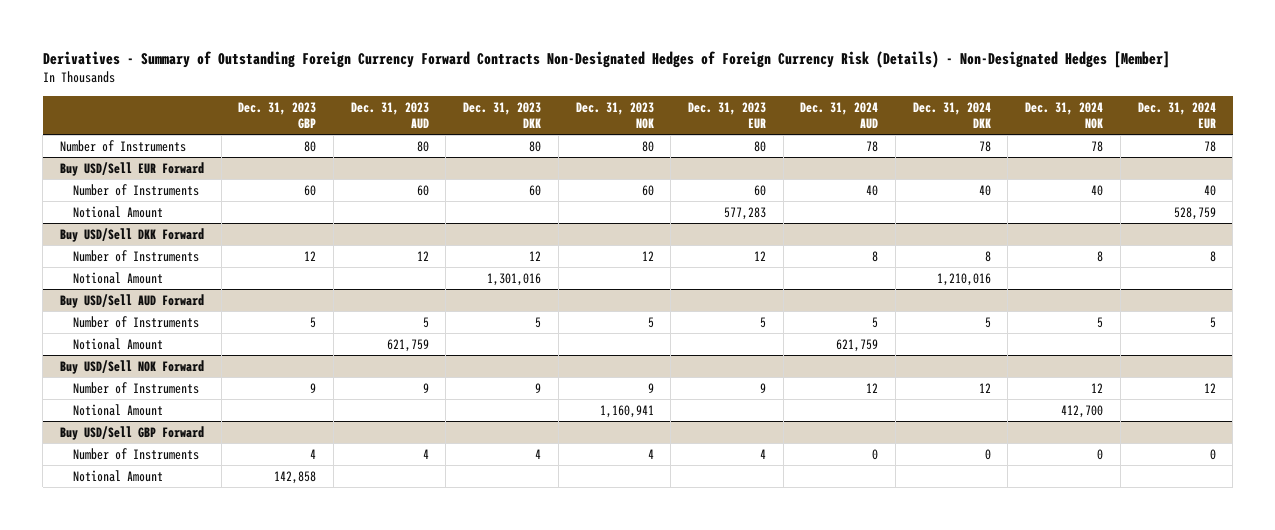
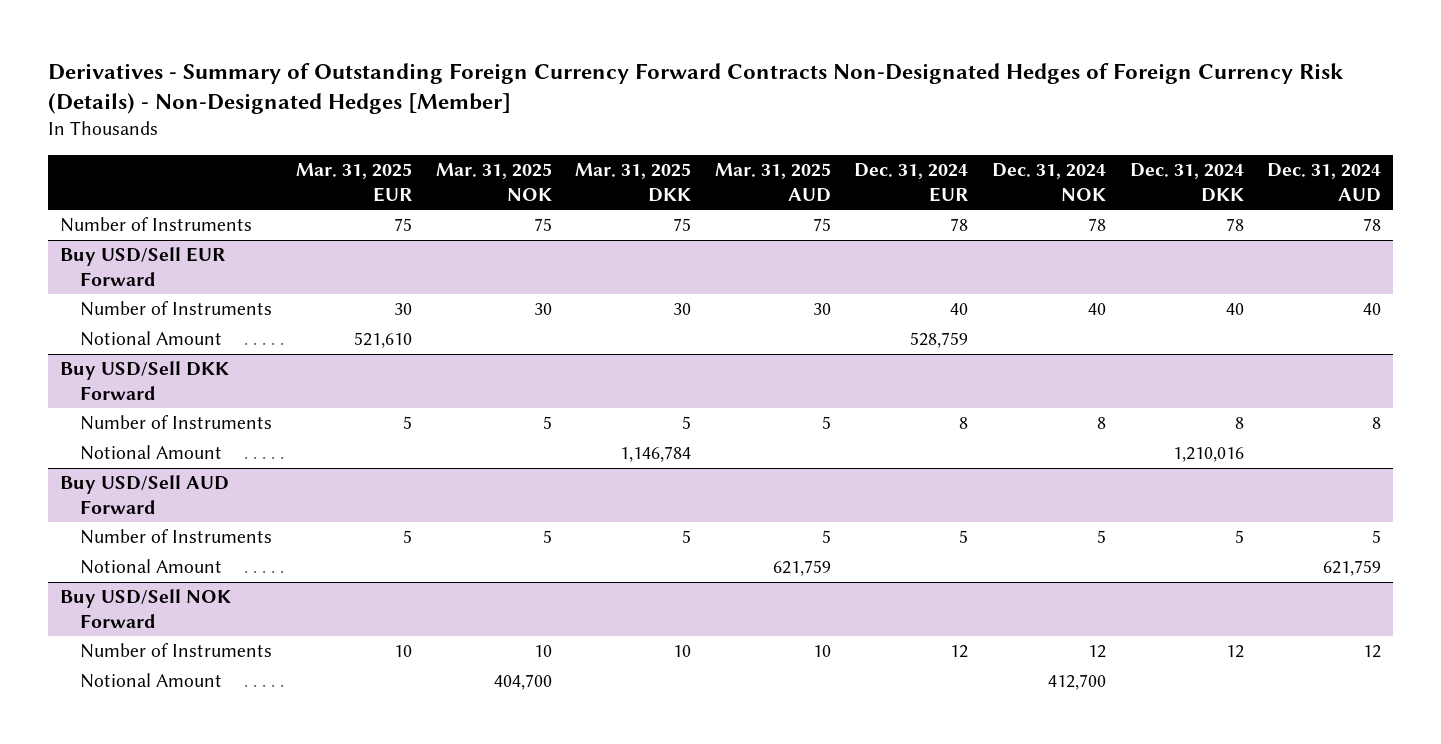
[238,101,317,129] Dec. 31, 2023 GBP -> none
[350,101,429,129] Dec. 31, 2023 AUD -> none
[463,101,542,128] Dec. 31, 2023 DKK -> none
[575,101,654,129] Dec. 31, 2023 NOK -> none
[687,101,766,129] Dec. 31, 2023 EUR -> none
none -> [295,163,412,202] Mar. 31, 2025 EUR
none -> [435,163,552,201] Mar. 31, 2025 NOK
none -> [575,163,692,202] Mar. 31, 2025 DKK
none -> [714,163,831,202] Mar. 31, 2025 AUD
[59,425,204,440] Buy USD/Sell GBP Forward -> none
[73,447,200,460] Number of Instruments -> none
[73,469,164,482] Notional Amount -> none

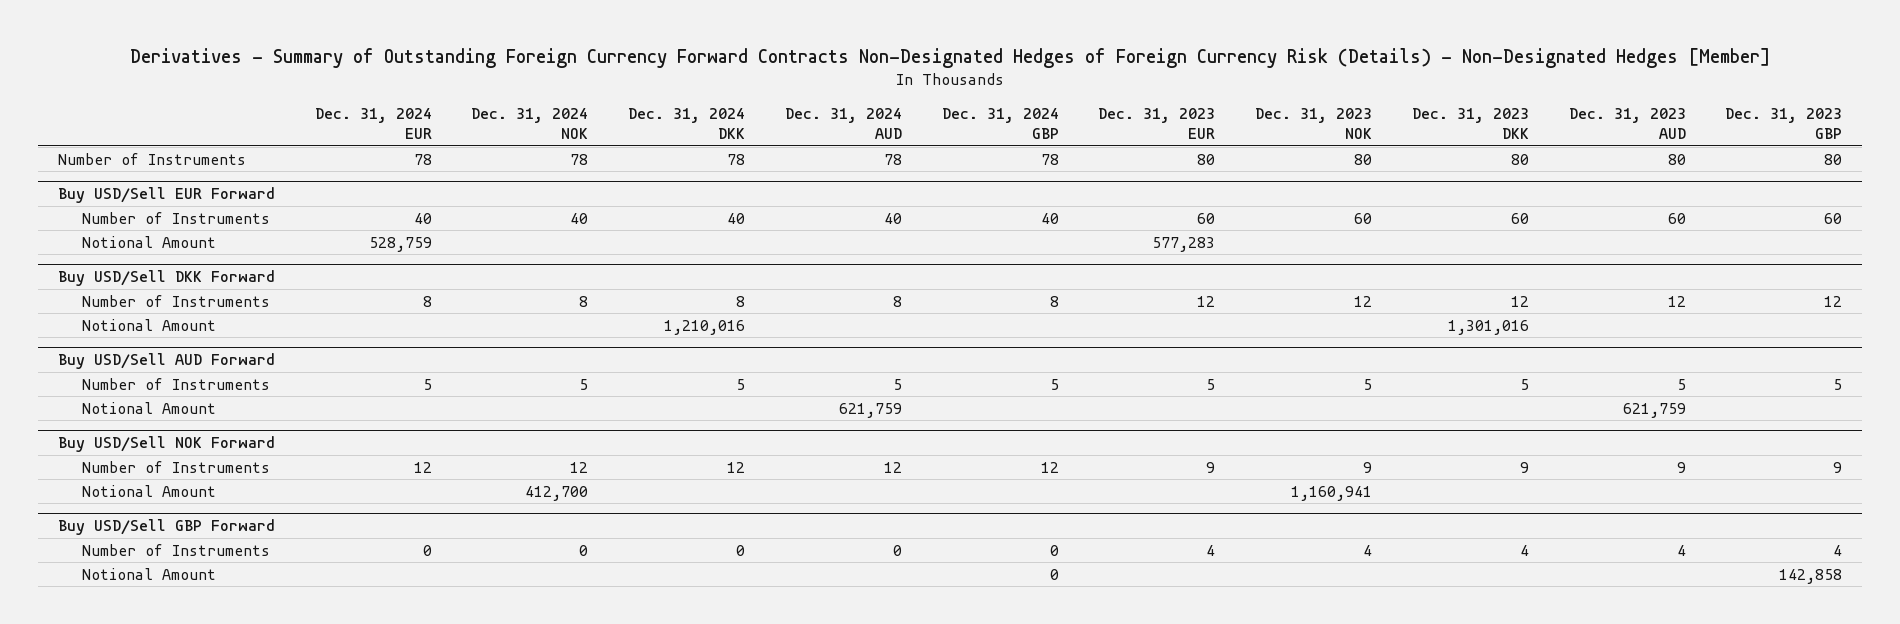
[295,163,412,202] Mar. 31, 2025 EUR -> none
[435,163,552,201] Mar. 31, 2025 NOK -> none
[575,163,692,202] Mar. 31, 2025 DKK -> none
[714,163,831,202] Mar. 31, 2025 AUD -> none
none -> [941,107,1059,140] Dec. 31, 2024 GBP
none -> [1098,107,1216,140] Dec. 31, 2023 EUR
none -> [1255,107,1373,140] Dec. 31, 2023 NOK
none -> [1411,107,1529,140] Dec. 31, 2023 DKK
none -> [1568,107,1686,140] Dec. 31, 2023 AUD
none -> [1725,107,1843,140] Dec. 31, 2023 GBP
none -> [57,518,275,535] Buy USD/Sell GBP Forward
none -> [82,543,271,556] Number of Instruments
none -> [82,567,217,580] Notional Amount

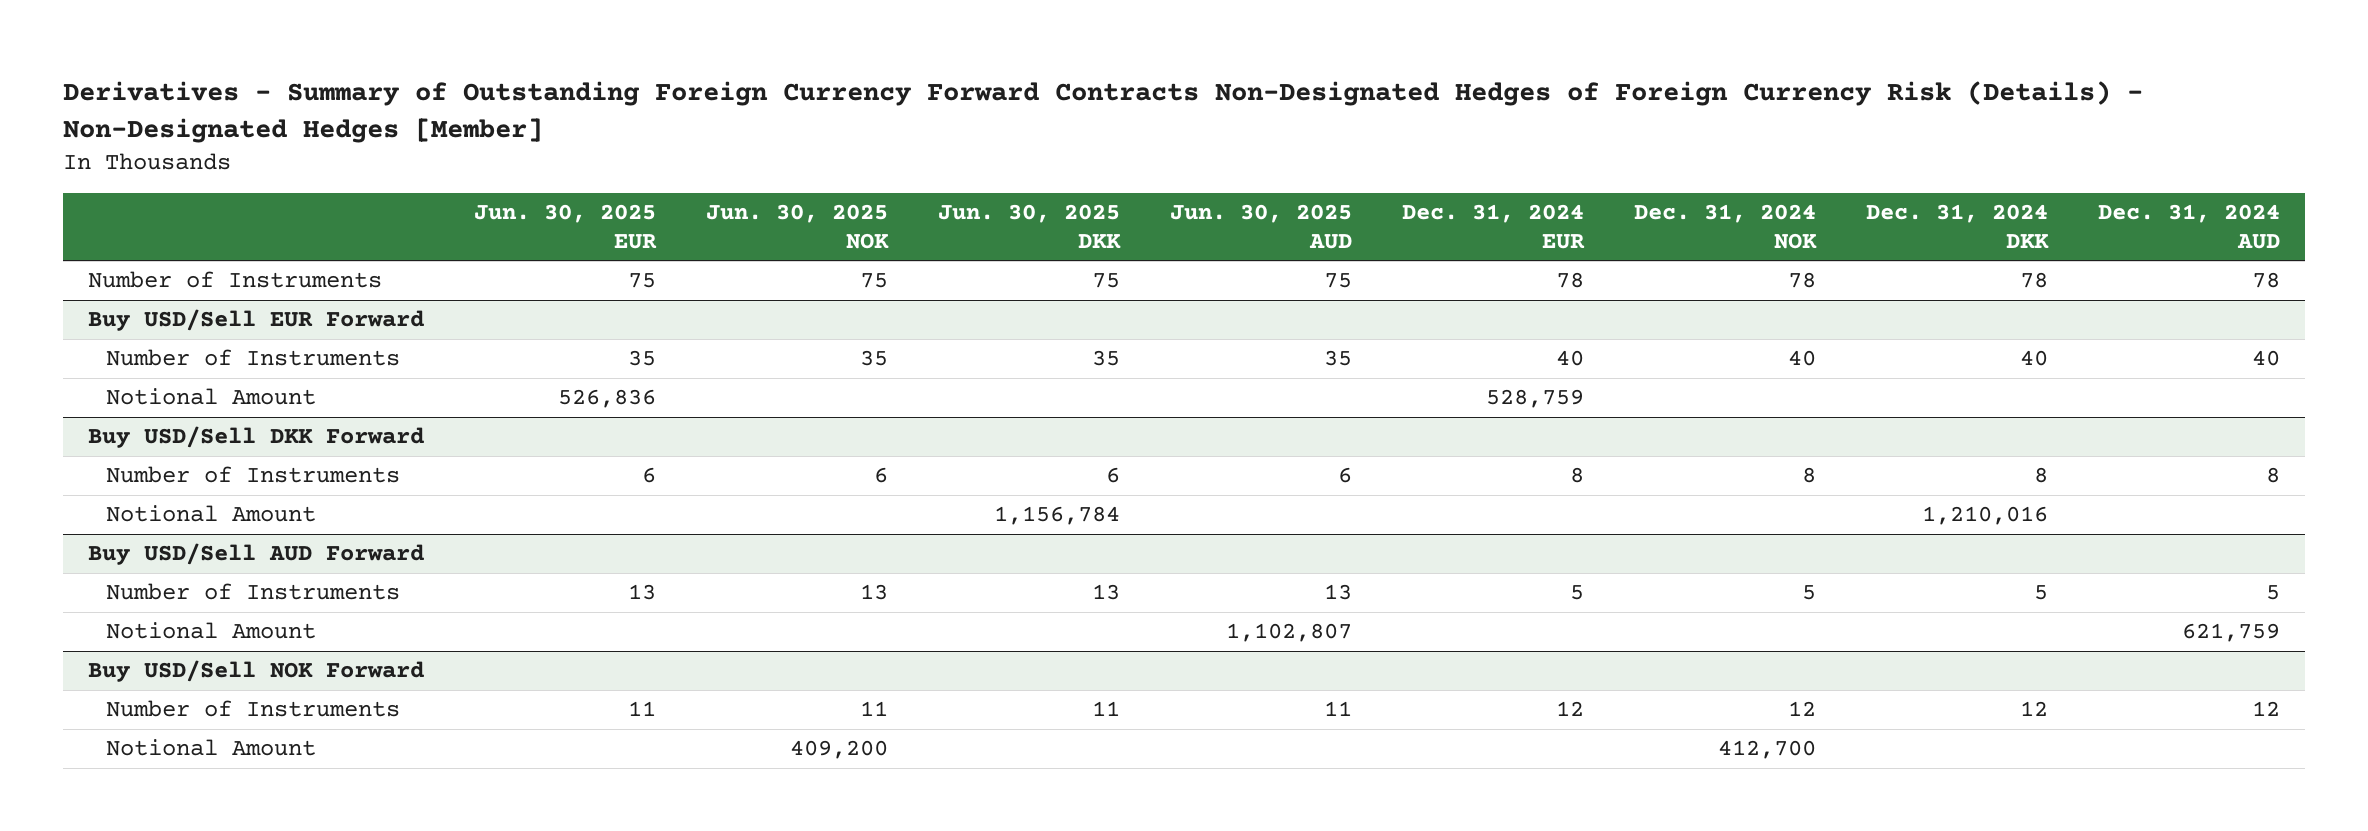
[941,107,1059,140] Dec. 31, 2024 GBP -> none
[1098,107,1216,140] Dec. 31, 2023 EUR -> none
[1255,107,1373,140] Dec. 31, 2023 NOK -> none
[1411,107,1529,140] Dec. 31, 2023 DKK -> none
[1568,107,1686,140] Dec. 31, 2023 AUD -> none
[1725,107,1843,140] Dec. 31, 2023 GBP -> none
none -> [473,204,657,249] Jun. 30, 2025 EUR
none -> [705,204,889,249] Jun. 30, 2025 NOK
none -> [937,204,1121,248] Jun. 30, 2025 DKK
none -> [1169,204,1352,249] Jun. 30, 2025 AUD
[57,518,275,535] Buy USD/Sell GBP Forward -> none
[82,543,271,556] Number of Instruments -> none
[82,567,217,580] Notional Amount -> none

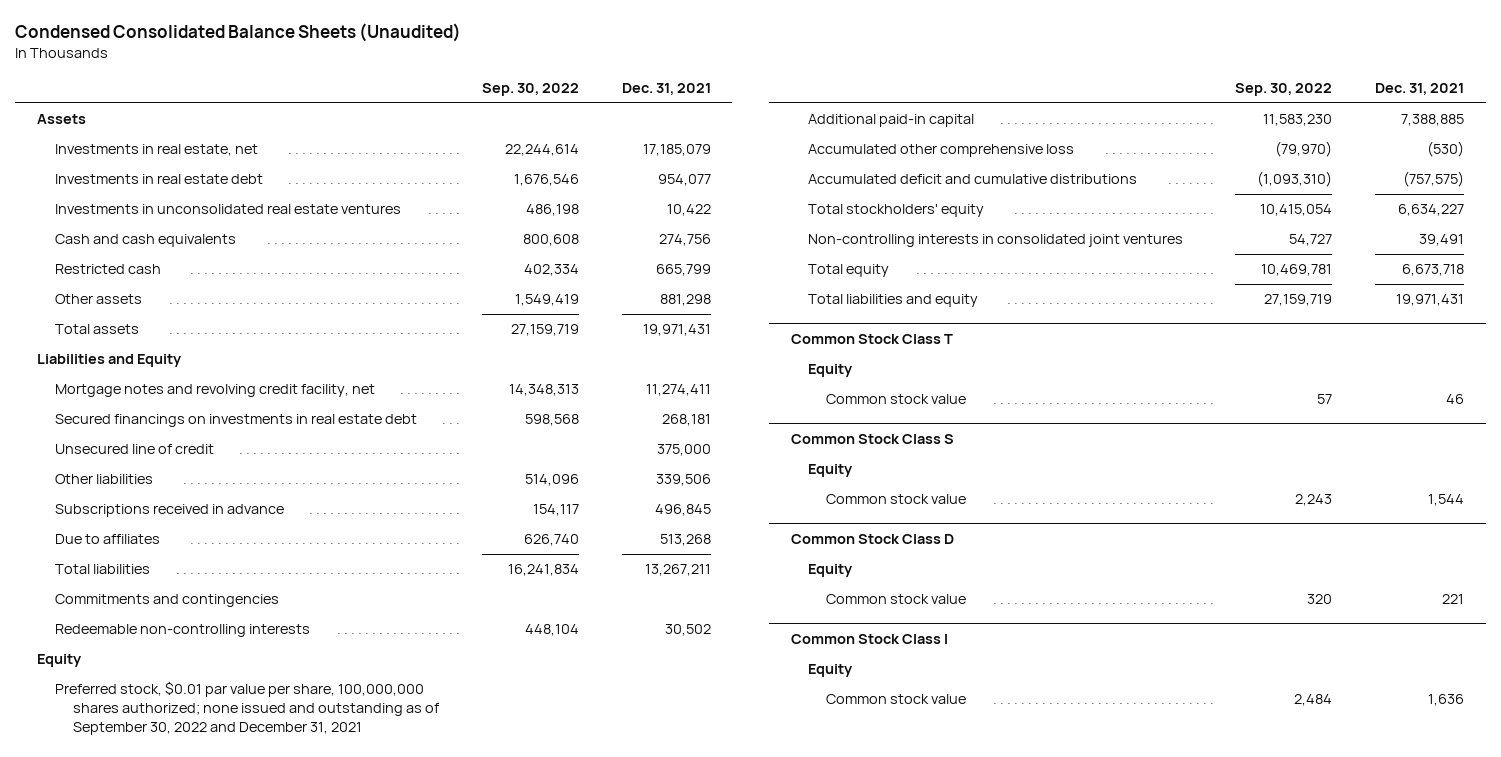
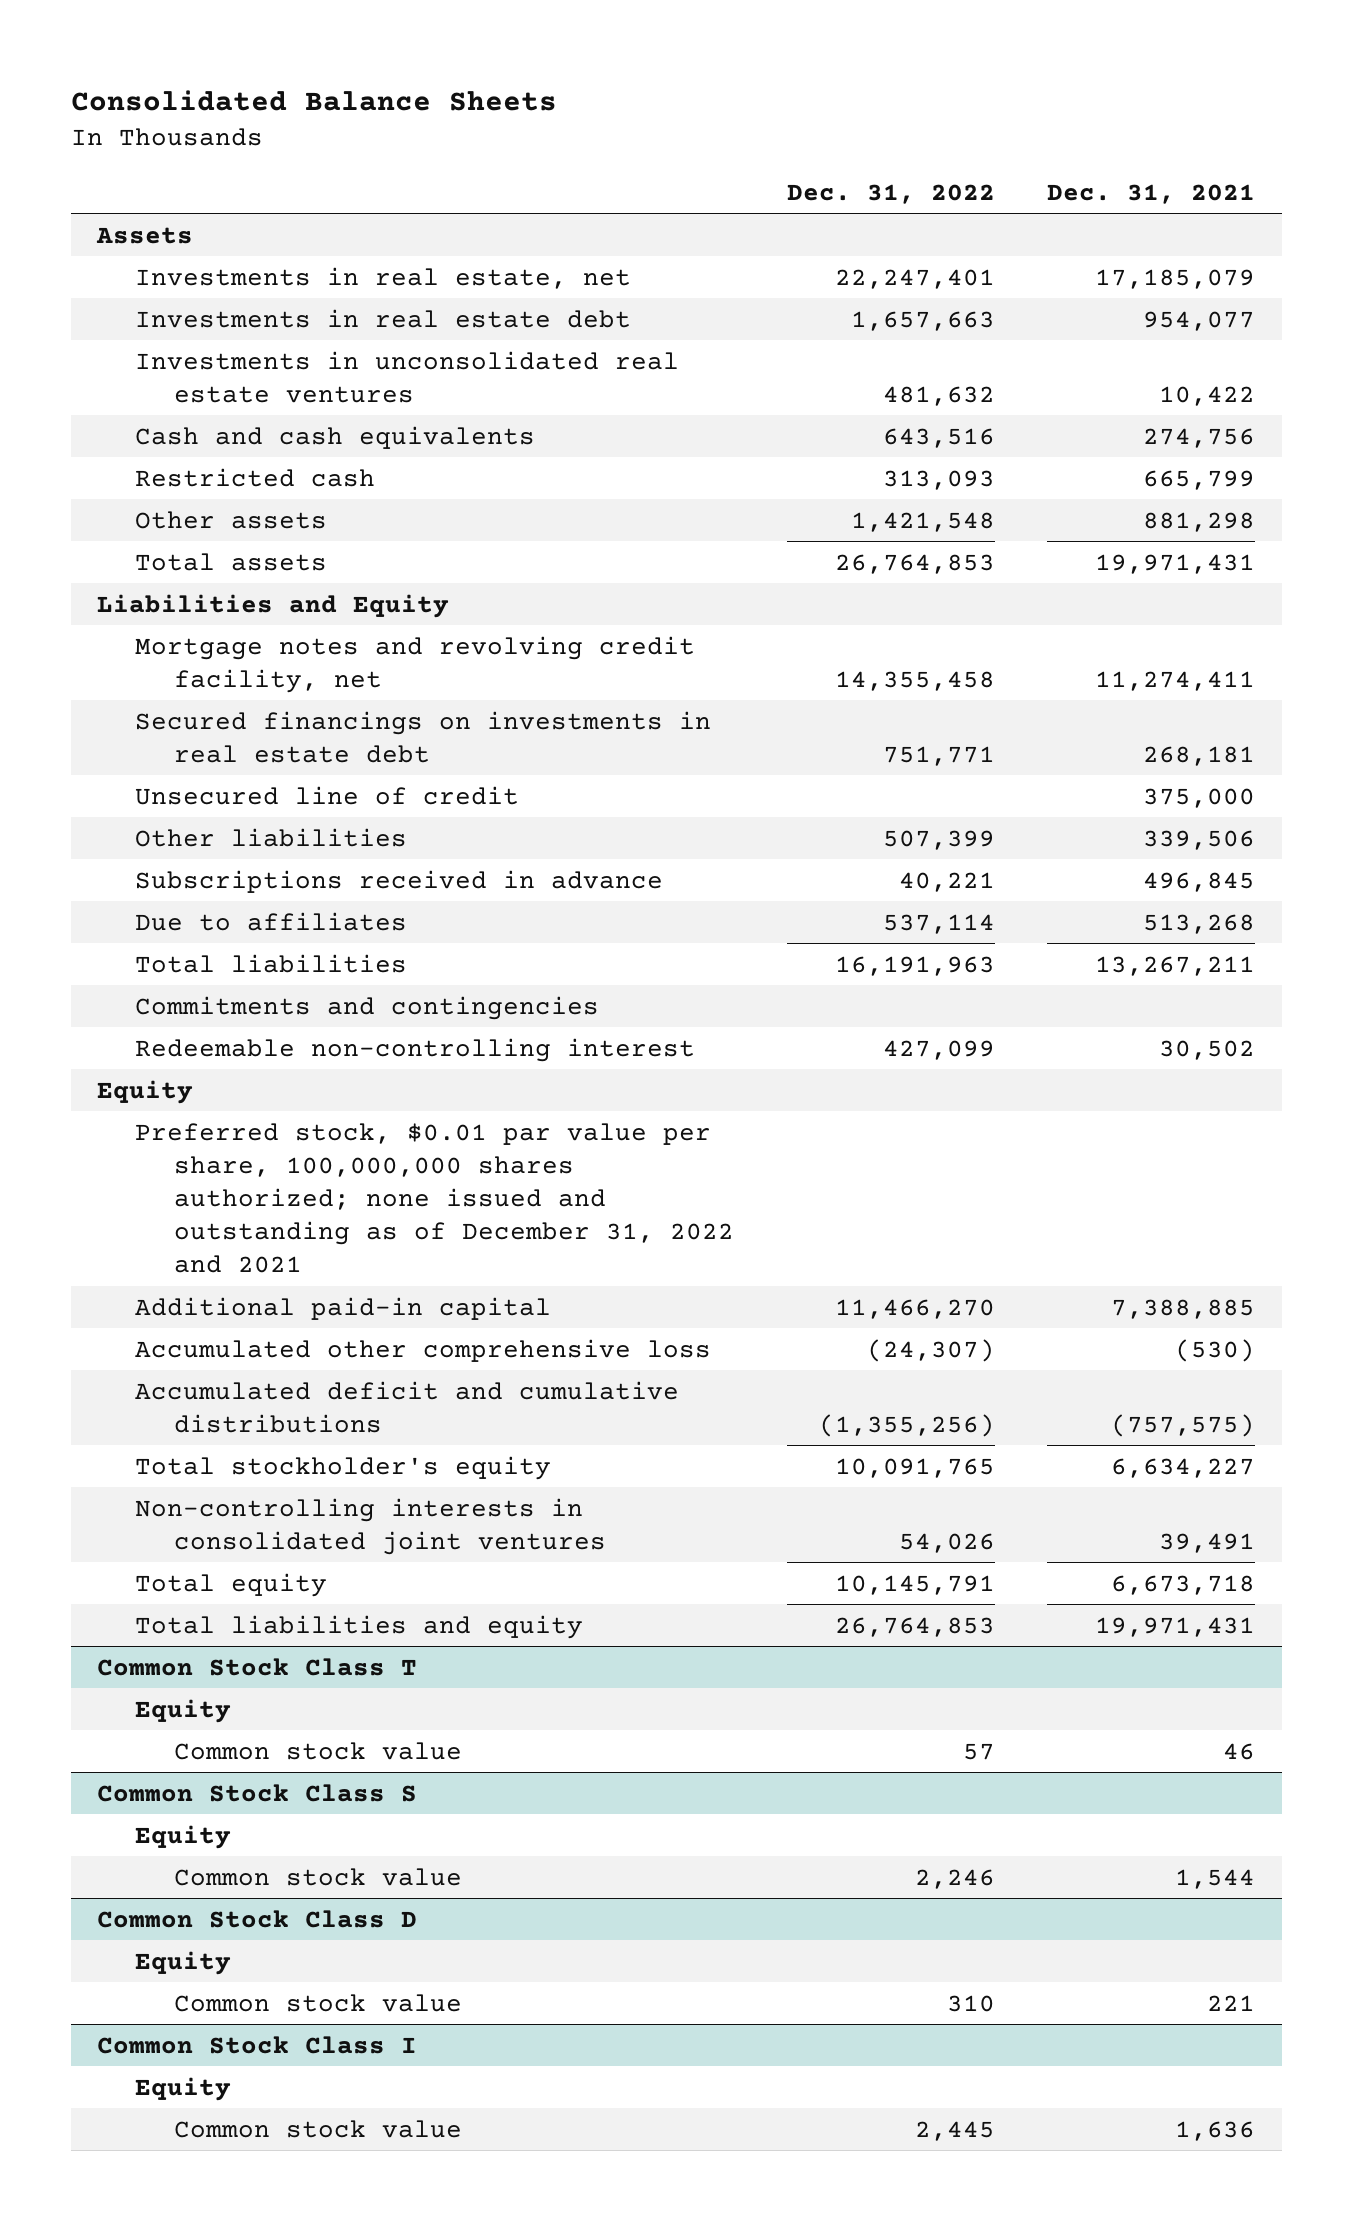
[15,23,462,43] Condensed Consolidated Balance Sheets (Unaudited) -> [70,90,557,112] Consolidated Balance Sheets
[481,83,579,97] Sep. 30, 2022 -> none
none -> [786,183,995,204] Dec. 31, 2022
[54,624,310,638] Redeemable non-controlling interests -> [135,1037,696,1062] Redeemable non-controlling interest
[54,681,439,735] Preferred stock, $0.01 par value per share, 100,000,000 shares authorized; none issued and outstanding as of September 30, 2022 and December 31, 2021 -> [135,1122,735,1273] Preferred stock, $0.01 par value per share, 100,000,000 shares authorized; none issued and outstanding as of December 31, 2022 and 2021
[808,204,985,218] Total stockholders' equity -> [135,1455,552,1480] Total stockholder's equity

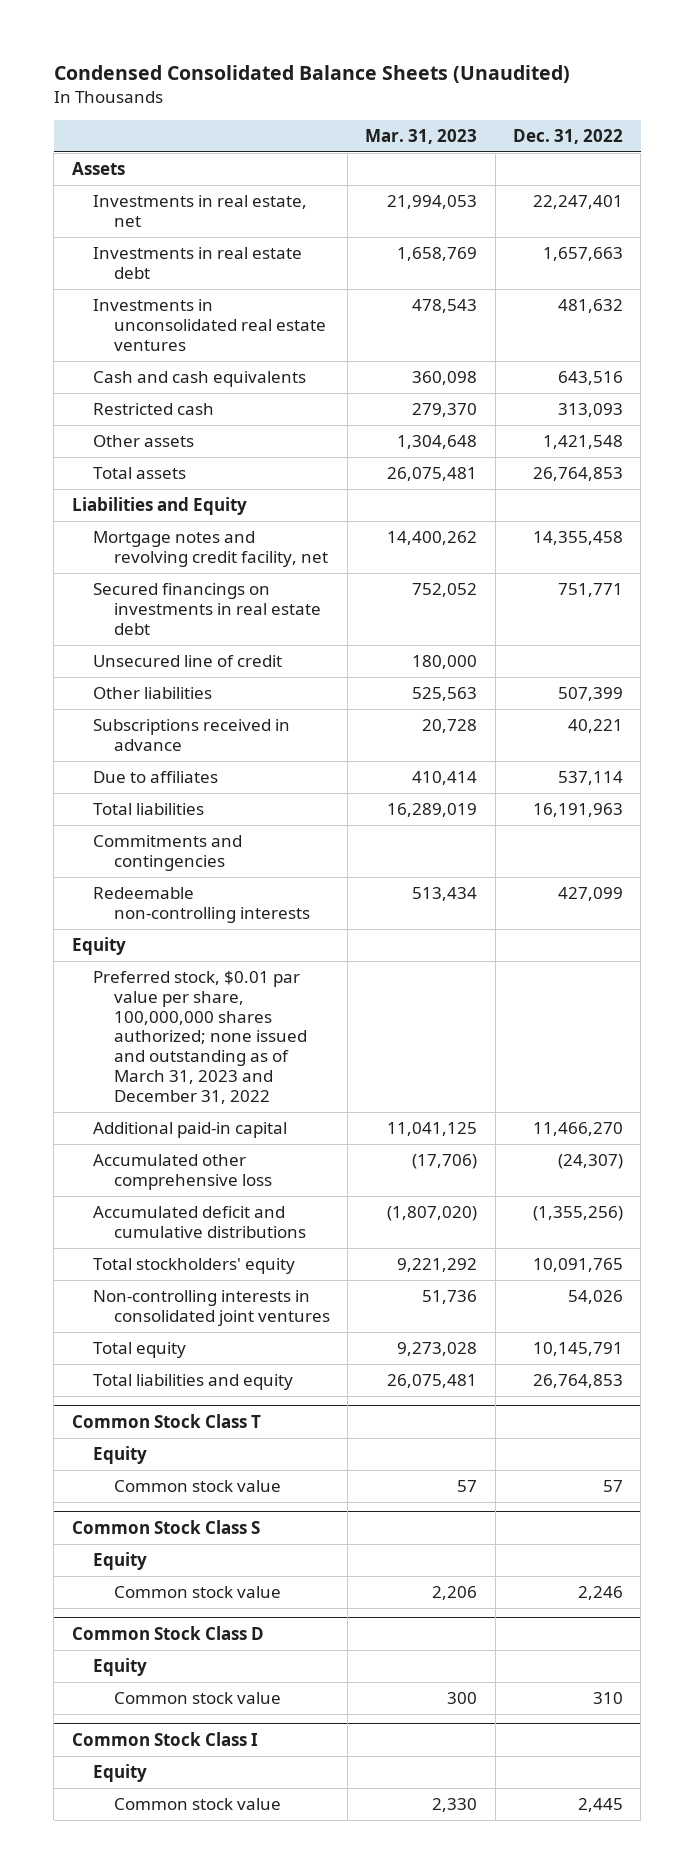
[70,90,557,112] Consolidated Balance Sheets -> [53,65,570,84] Condensed Consolidated Balance Sheets (Unaudited)
[1047,183,1256,204] Dec. 31, 2021 -> none
none -> [365,128,478,144] Mar. 31, 2023
[135,1037,696,1062] Redeemable non-controlling interest -> [92,887,310,923] Redeemable non-controlling interests
[135,1122,735,1273] Preferred stock, $0.01 par value per share, 100,000,000 shares authorized; none issued and outstanding as of December 31, 2022 and 2021 -> [92,971,307,1104] Preferred stock, $0.01 par value per share, 100,000,000 shares authorized; none issued and outstanding as of March 31, 2023 and December 31, 2022
[135,1455,552,1480] Total stockholder's equity -> [92,1258,295,1275] Total stockholders' equity

